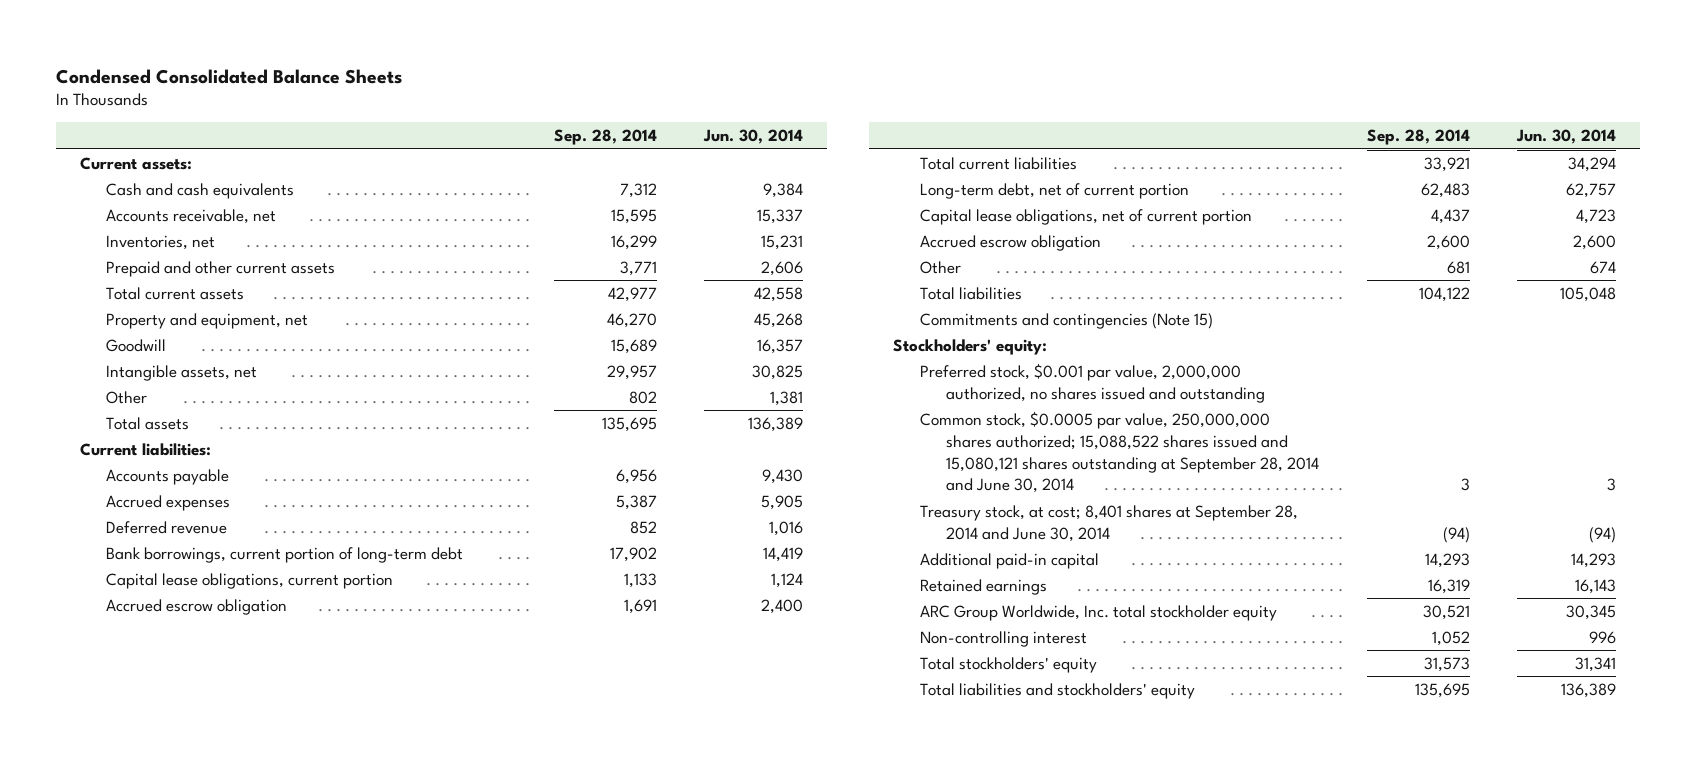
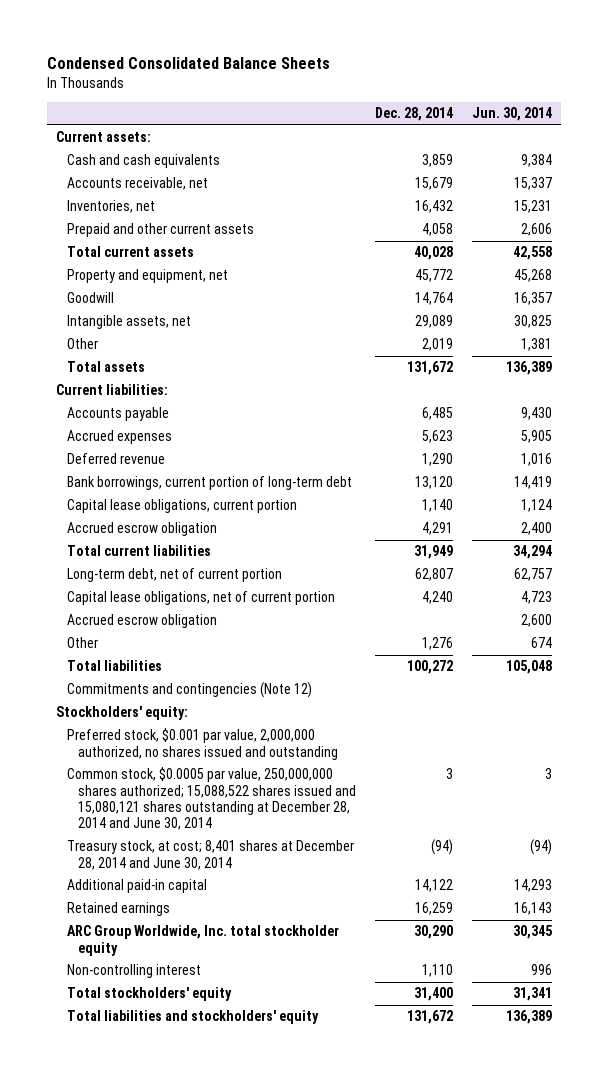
[553,129,657,146] Sep. 28, 2014 -> none
none -> [374,107,453,122] Dec. 28, 2014
[919,312,1213,329] Commitments and contingencies (Note 15) -> [67,682,313,699] Commitments and contingencies (Note 12)
[919,410,1320,494] Common stock, $0.0005 par value, 250,000,000 shares authorized; 15,088,522 shares issued and 15,080,121 shares outstanding at September 28, 2014 and June 30, 2014 -> [67,767,357,831] Common stock, $0.0005 par value, 250,000,000 shares authorized; 15,088,522 shares issued and 15,080,121 shares outstanding at December 28, 2014 and June 30, 2014
[919,504,1298,542] Treasury stock, at cost; 8,401 shares at September 28, 2014 and June 30, 2014 -> [67,840,355,870] Treasury stock, at cost; 8,401 shares at December 28, 2014 and June 30, 2014

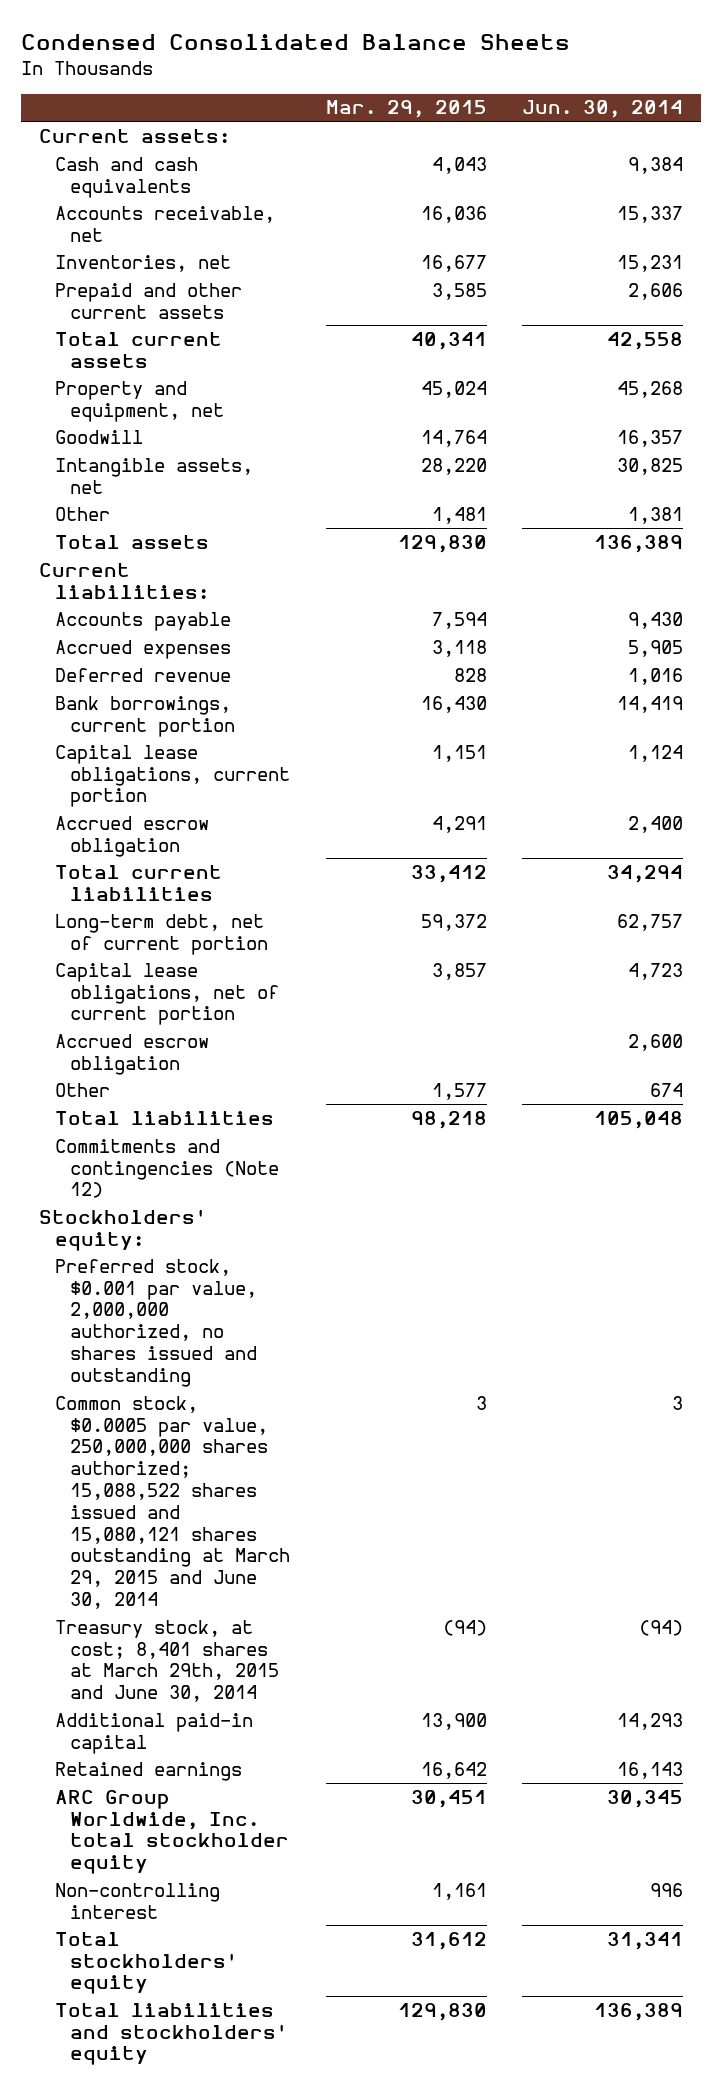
[374,107,453,122] Dec. 28, 2014 -> none
none -> [325,100,487,119] Mar. 29, 2015
[67,476,353,491] Bank borrowings, current portion of long-term debt -> [54,695,236,737] Bank borrowings, current portion
[67,767,357,831] Common stock, $0.0005 par value, 250,000,000 shares authorized; 15,088,522 shares issued and 15,080,121 shares outstanding at December 28, 2014 and June 30, 2014 -> [54,1395,291,1610] Common stock, $0.0005 par value, 250,000,000 shares authorized; 15,088,522 shares issued and 15,080,121 shares outstanding at March 29, 2015 and June 30, 2014
[67,840,355,870] Treasury stock, at cost; 8,401 shares at December 28, 2014 and June 30, 2014 -> [54,1619,280,1703] Treasury stock, at cost; 8,401 shares at March 29th, 2015 and June 30, 2014

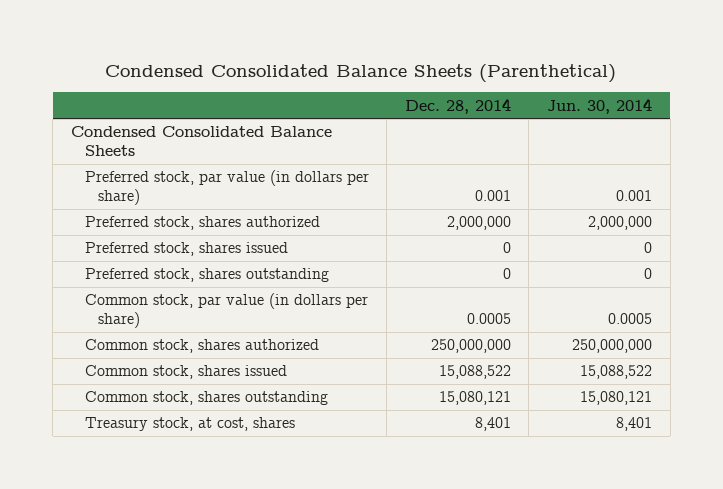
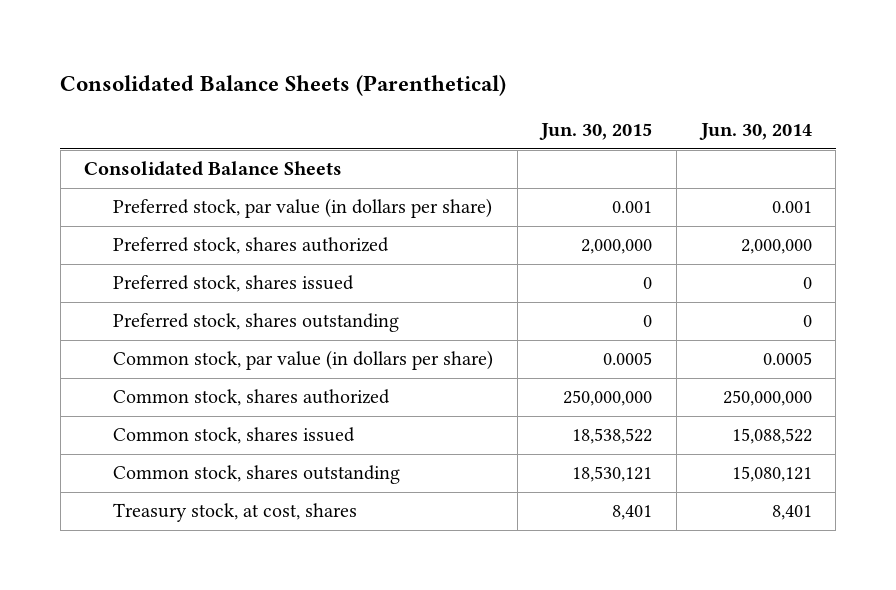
[105,63,617,83] Condensed Consolidated Balance Sheets (Parenthetical) -> [60,74,507,96] Consolidated Balance Sheets (Parenthetical)
[404,97,511,114] Dec. 28, 2014 -> none
none -> [539,123,653,141] Jun. 30, 2015
[70,126,332,156] Condensed Consolidated Balance Sheets -> [84,161,343,177] Consolidated Balance Sheets

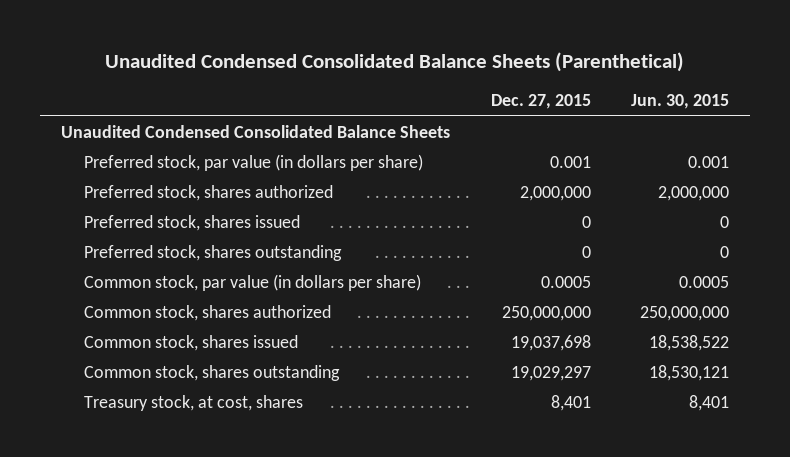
[60,74,507,96] Consolidated Balance Sheets (Parenthetical) -> [105,51,685,72] Unaudited Condensed Consolidated Balance Sheets (Parenthetical)
[698,123,812,141] Jun. 30, 2014 -> none
none -> [490,94,591,110] Dec. 27, 2015
[84,161,343,177] Consolidated Balance Sheets -> [60,124,450,138] Unaudited Condensed Consolidated Balance Sheets

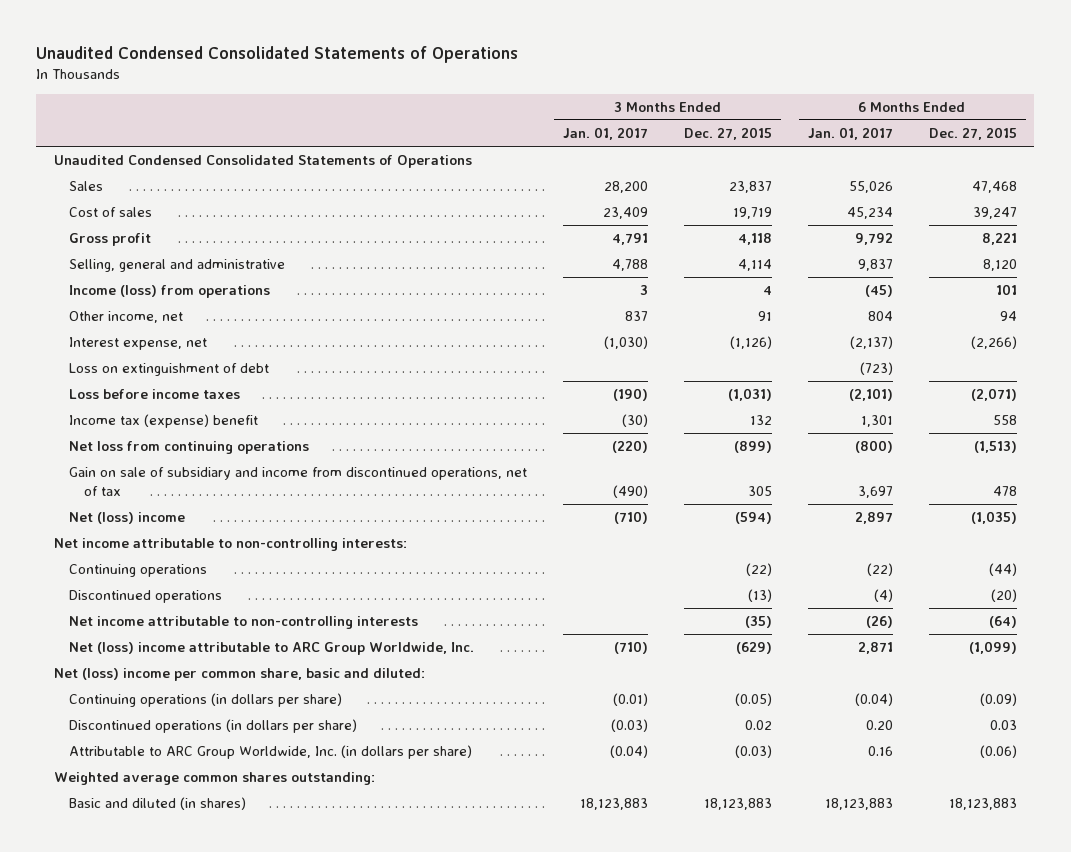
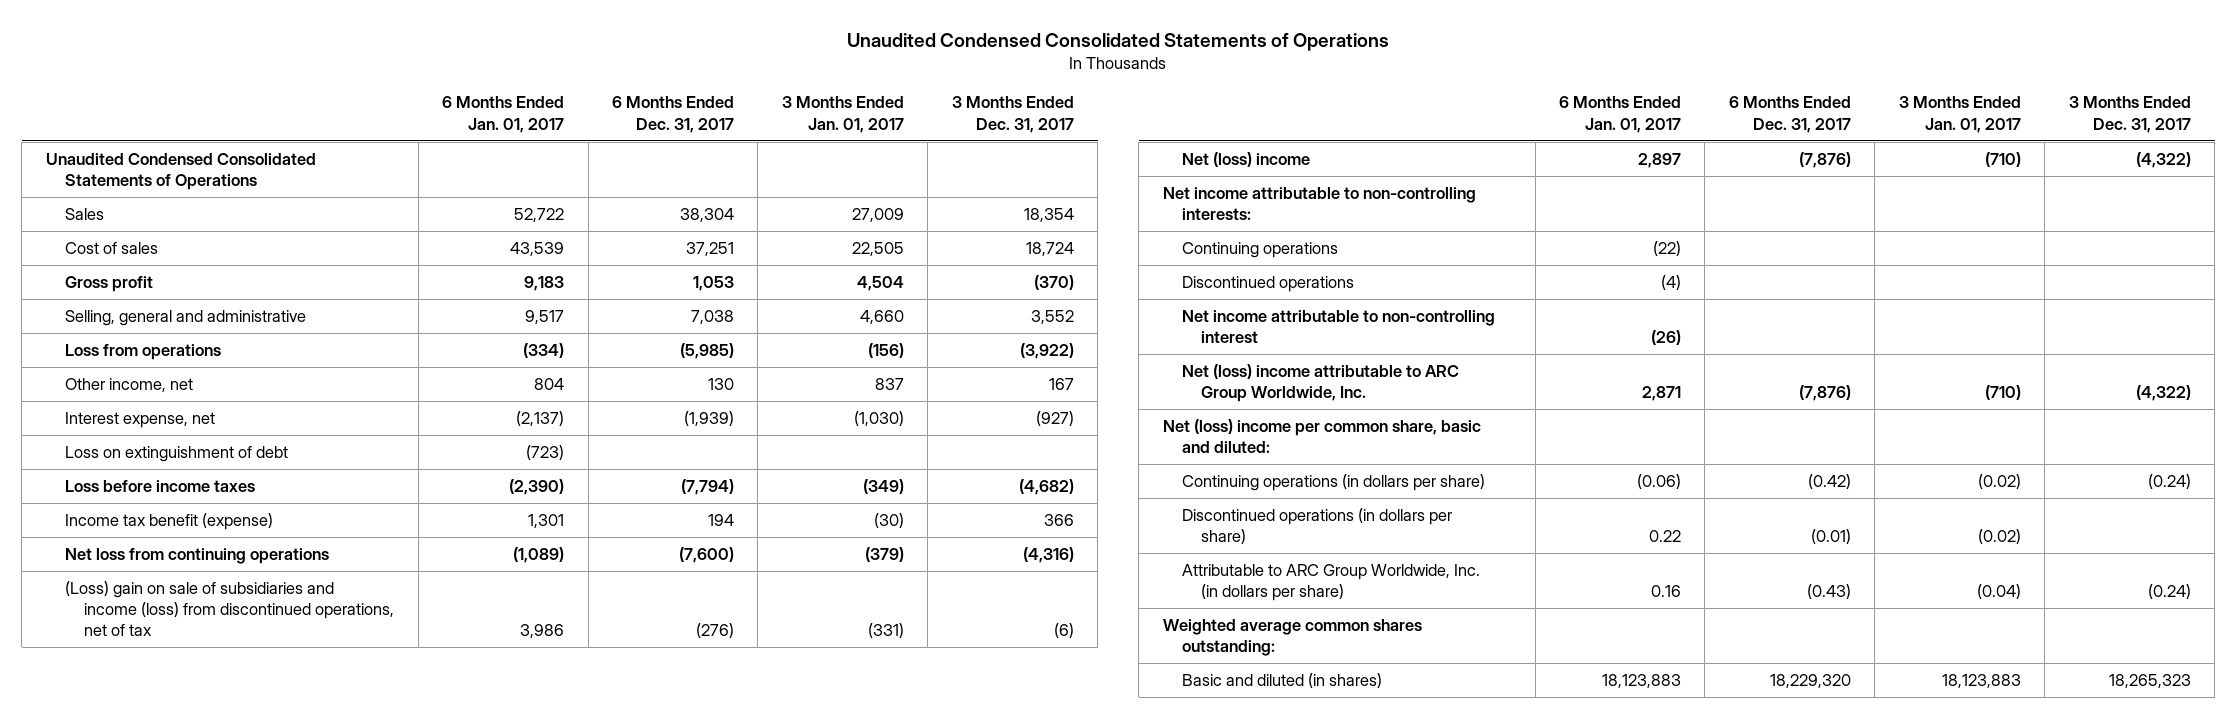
[683,127,772,141] Dec. 27, 2015 -> none
[928,127,1017,141] Dec. 27, 2015 -> none
none -> [611,96,734,133] 6 Months Ended Dec. 31, 2017
none -> [951,96,1074,133] 3 Months Ended Dec. 31, 2017
[604,181,649,194] 28,200 -> [851,207,904,222] 27,009
[848,181,893,194] 55,026 -> [514,207,565,222] 52,722
[603,207,649,220] 23,409 -> [851,241,904,256] 22,505
[846,207,893,220] 45,234 -> [510,241,565,256] 43,539
[612,233,649,246] 4,791 -> [856,275,904,291] 4,504
[854,233,893,246] 9,792 -> [524,275,565,291] 9,183
[612,259,649,272] 4,788 -> [859,309,904,324] 4,660
[857,259,893,272] 9,837 -> [525,309,565,324] 9,517
[69,285,271,299] Income (loss) from operations -> [64,343,221,360] Loss from operations
[640,285,649,296] 3 -> [867,342,904,358] (156)
[864,285,893,298] (45) -> [523,342,565,358] (334)
[613,388,649,402] (190) -> [862,478,904,494] (349)
[848,388,893,402] (2,101) -> [509,478,565,495] (2,390)
[69,414,259,429] Income tax (expense) benefit -> [64,512,273,530] Income tax benefit (expense)
[612,440,649,454] (220) -> [864,546,904,562] (379)
[854,440,893,454] (800) -> [513,546,565,563] (1,089)
[69,467,528,496] Gain on sale of subsidiary and income from discontinued operations, net of tax -> [64,580,395,637] (Loss) gain on sale of subsidiaries and income (loss) from discontinued operations, net of tax
[613,484,649,498] (490) -> [867,623,904,639] (331)
[857,485,893,498] 3,697 -> [520,624,565,639] 3,986
[69,616,419,630] Net income attributable to non-controlling interests -> [1181,309,1495,344] Net income attributable to non-controlling interest
[613,693,649,707] (0.01) -> [1977,473,2021,489] (0.02)
[854,693,893,707] (0.04) -> [1637,473,1682,489] (0.06)
[611,719,649,733] (0.03) -> [1977,529,2021,545] (0.02)
[865,720,893,731] 0.20 -> [1649,530,1682,543] 0.22

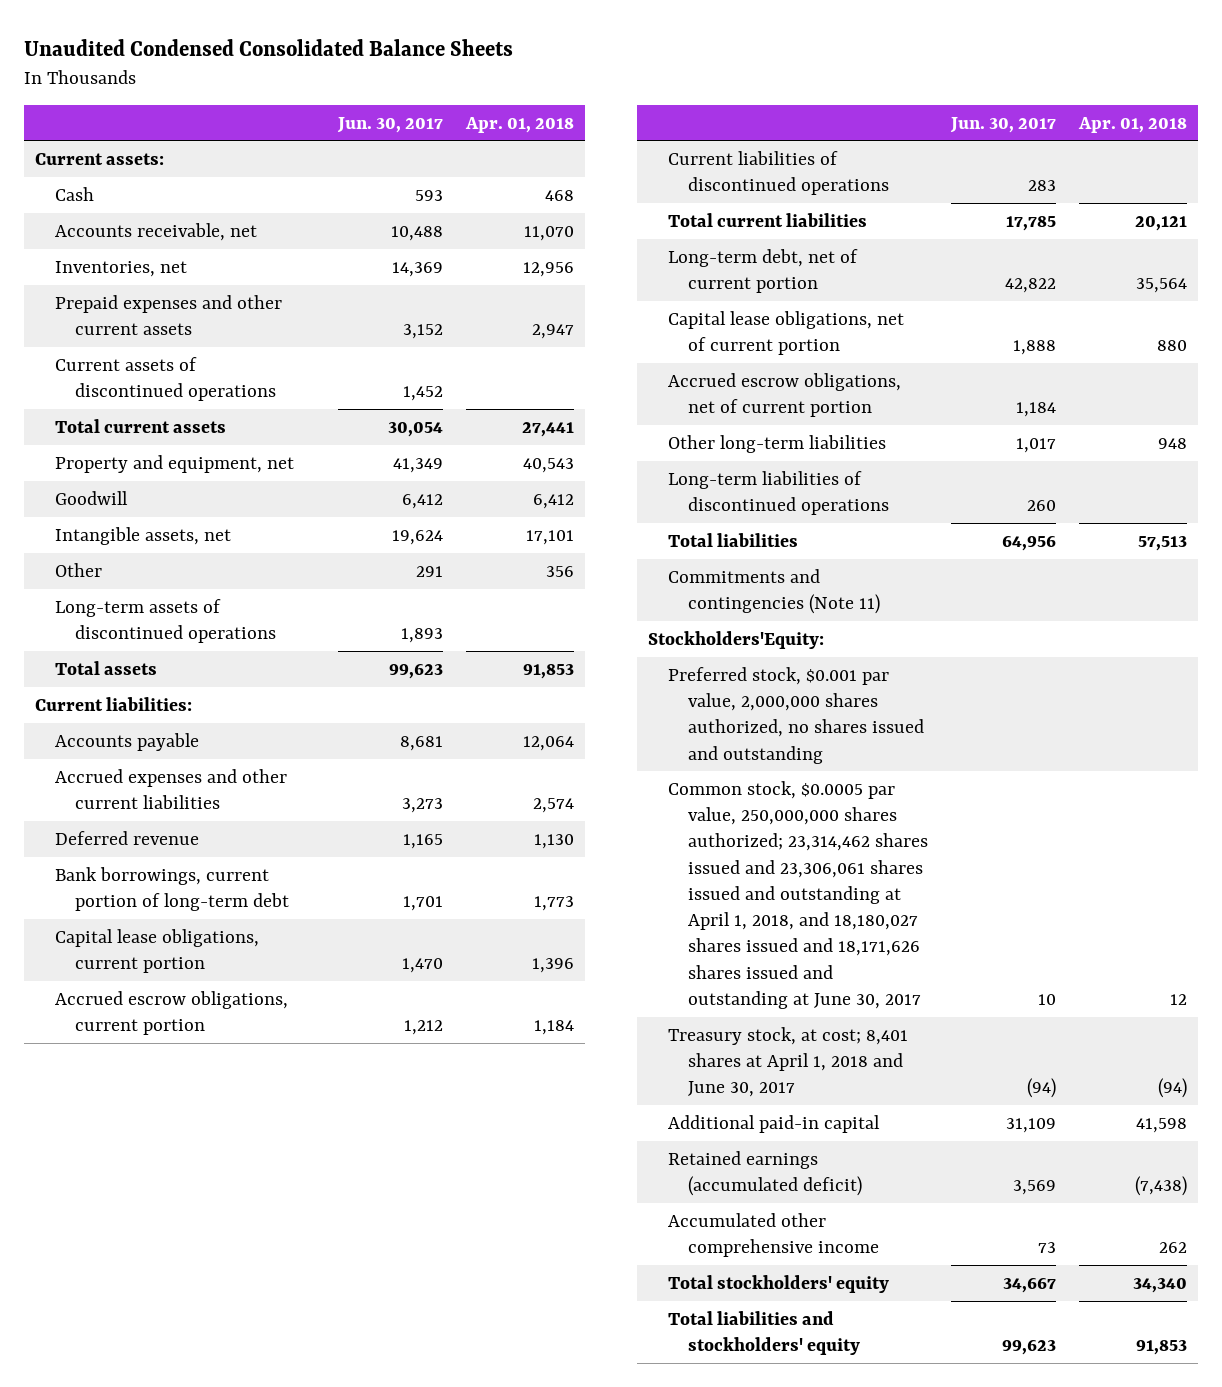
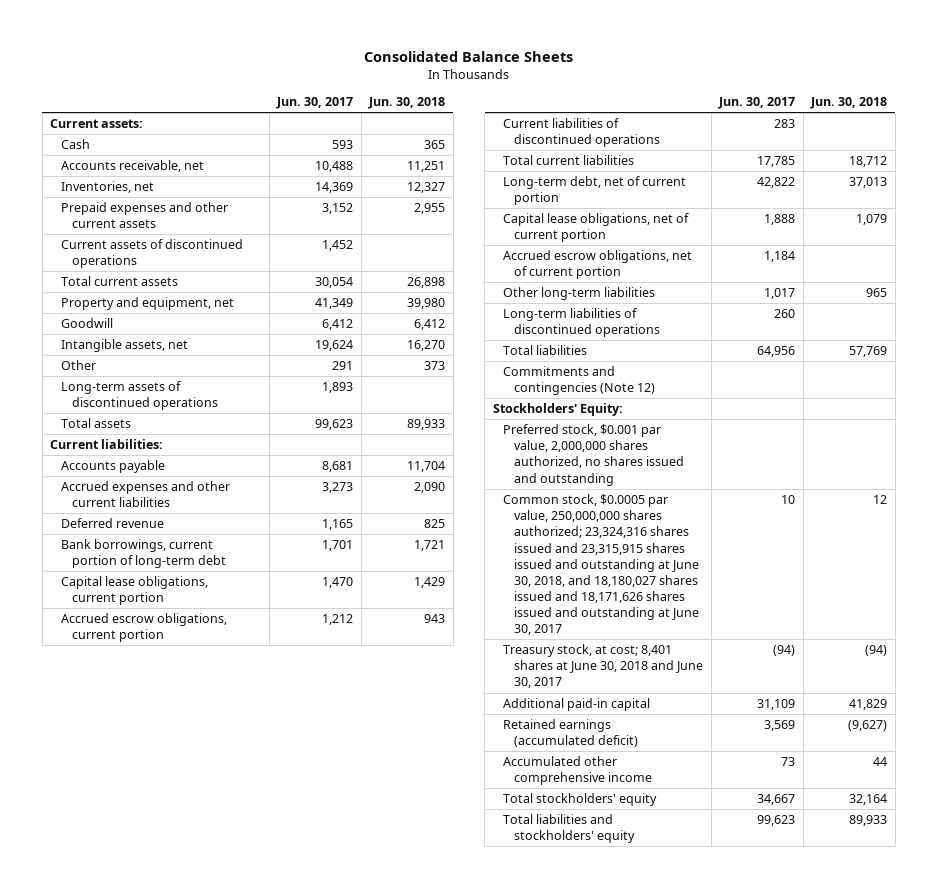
[24,39,514,57] Unaudited Condensed Consolidated Balance Sheets -> [363,50,573,62] Consolidated Balance Sheets
[464,116,574,133] Apr. 01, 2018 -> none
none -> [368,97,446,110] Jun. 30, 2018
[668,568,881,614] Commitments and contingencies (Note 11) -> [503,366,656,396] Commitments and contingencies (Note 12)
[648,630,825,649] Stockholders'Equity: -> [492,403,623,417] Stockholders' Equity:
[668,780,929,1010] Common stock, $0.0005 par value, 250,000,000 shares authorized; 23,314,462 shares issued and 23,306,061 shares issued and outstanding at April 1, 2018, and 18,180,027 shares issued and 18,171,626 shares issued and outstanding at June 30, 2017 -> [503,494,700,636] Common stock, $0.0005 par value, 250,000,000 shares authorized; 23,324,316 shares issued and 23,315,915 shares issued and outstanding at June 30, 2018, and 18,180,027 shares issued and 18,171,626 shares issued and outstanding at June 30, 2017
[668,1026,909,1098] Treasury stock, at cost; 8,401 shares at April 1, 2018 and June 30, 2017 -> [503,644,704,689] Treasury stock, at cost; 8,401 shares at June 30, 2018 and June 30, 2017

